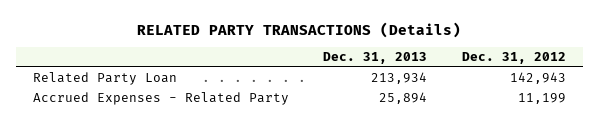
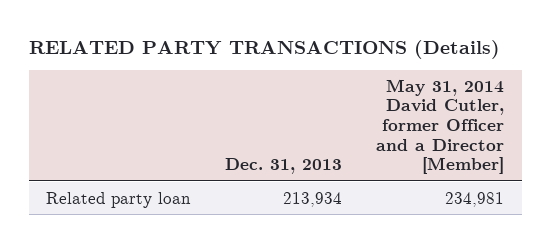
[461,52,566,65] Dec. 31, 2012 -> none
none -> [376,78,505,175] May 31, 2014 David Cutler, former Officer and a Director [Member]
[33,92,290,106] Accrued Expenses - Related Party -> none
[33,72,178,86] Related Party Loan -> [46,191,192,208] Related party loan

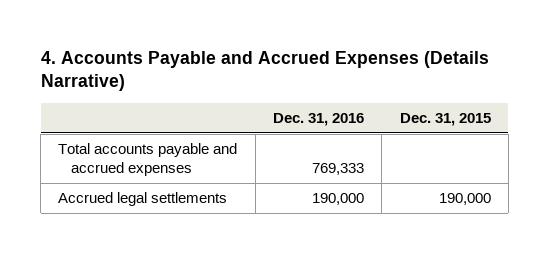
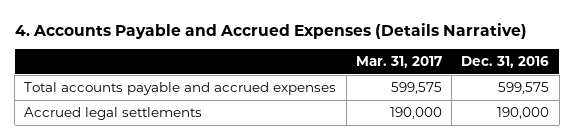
[399,112,491,126] Dec. 31, 2015 -> none
none -> [355,56,442,69] Mar. 31, 2017
[312,163,365,176] 769,333 -> [498,82,550,95] 599,575

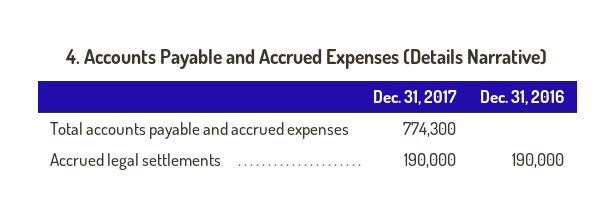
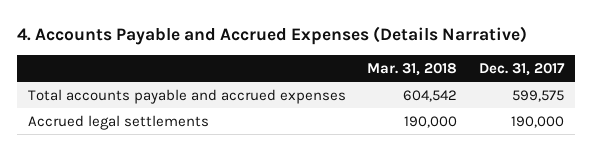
[480,90,565,106] Dec. 31, 2016 -> none
none -> [367,63,458,77] Mar. 31, 2018
[403,121,457,137] 774,300 -> [512,89,565,102] 599,575

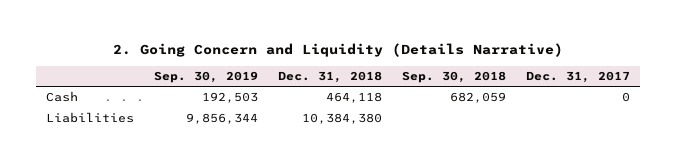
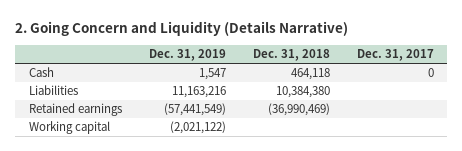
[154,70,259,83] Sep. 30, 2019 -> none
[401,70,506,83] Sep. 30, 2018 -> none
none -> [148,49,226,62] Dec. 31, 2019
none -> [28,103,122,117] Retained earnings
none -> [28,121,110,135] Working capital

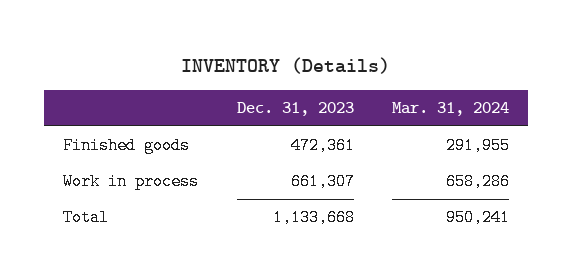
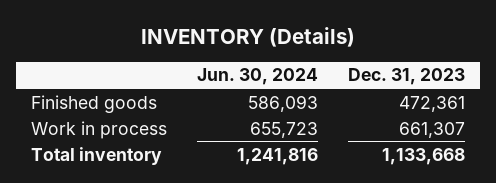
[392,102,510,117] Mar. 31, 2024 -> none
none -> [196,68,318,86] Jun. 30, 2024
[63,209,110,227] Total -> [31,146,163,165] Total inventory

